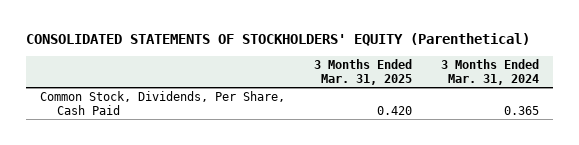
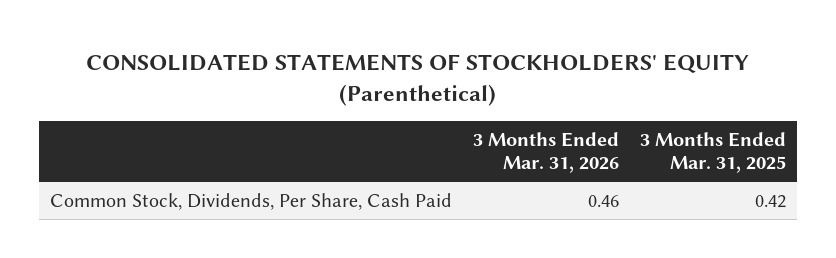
[440,59,539,86] 3 Months Ended Mar. 31, 2024 -> none
none -> [473,132,620,174] 3 Months Ended Mar. 31, 2026
[376,105,412,115] 0.420 -> [755,195,787,209] 0.42

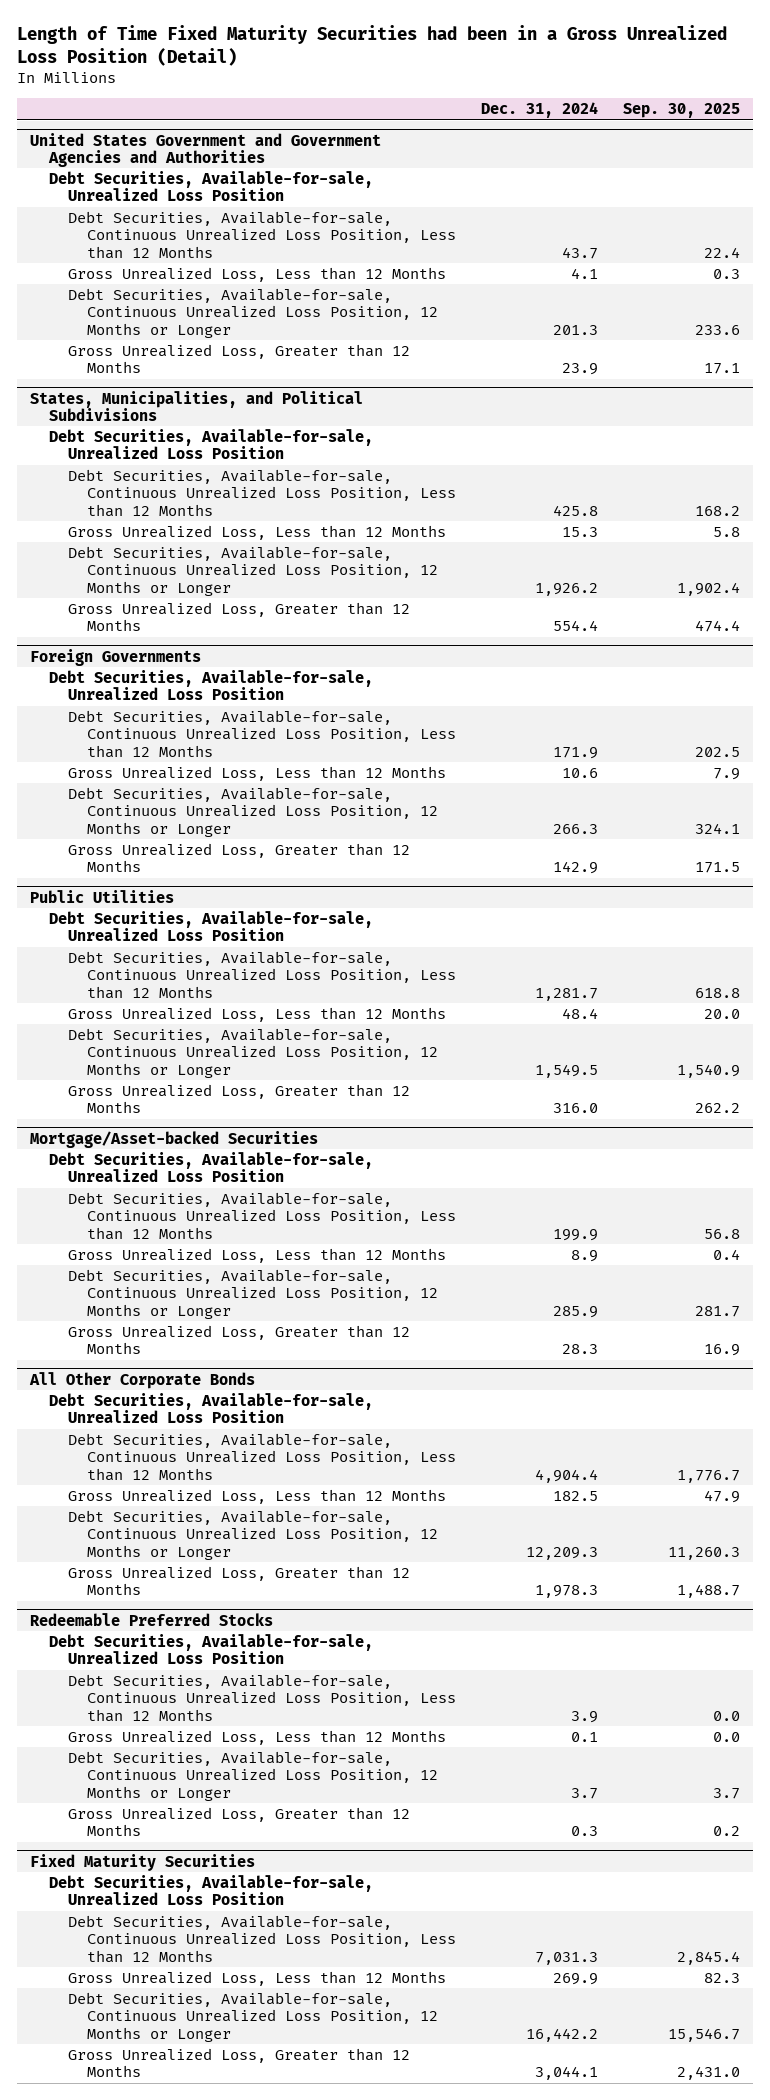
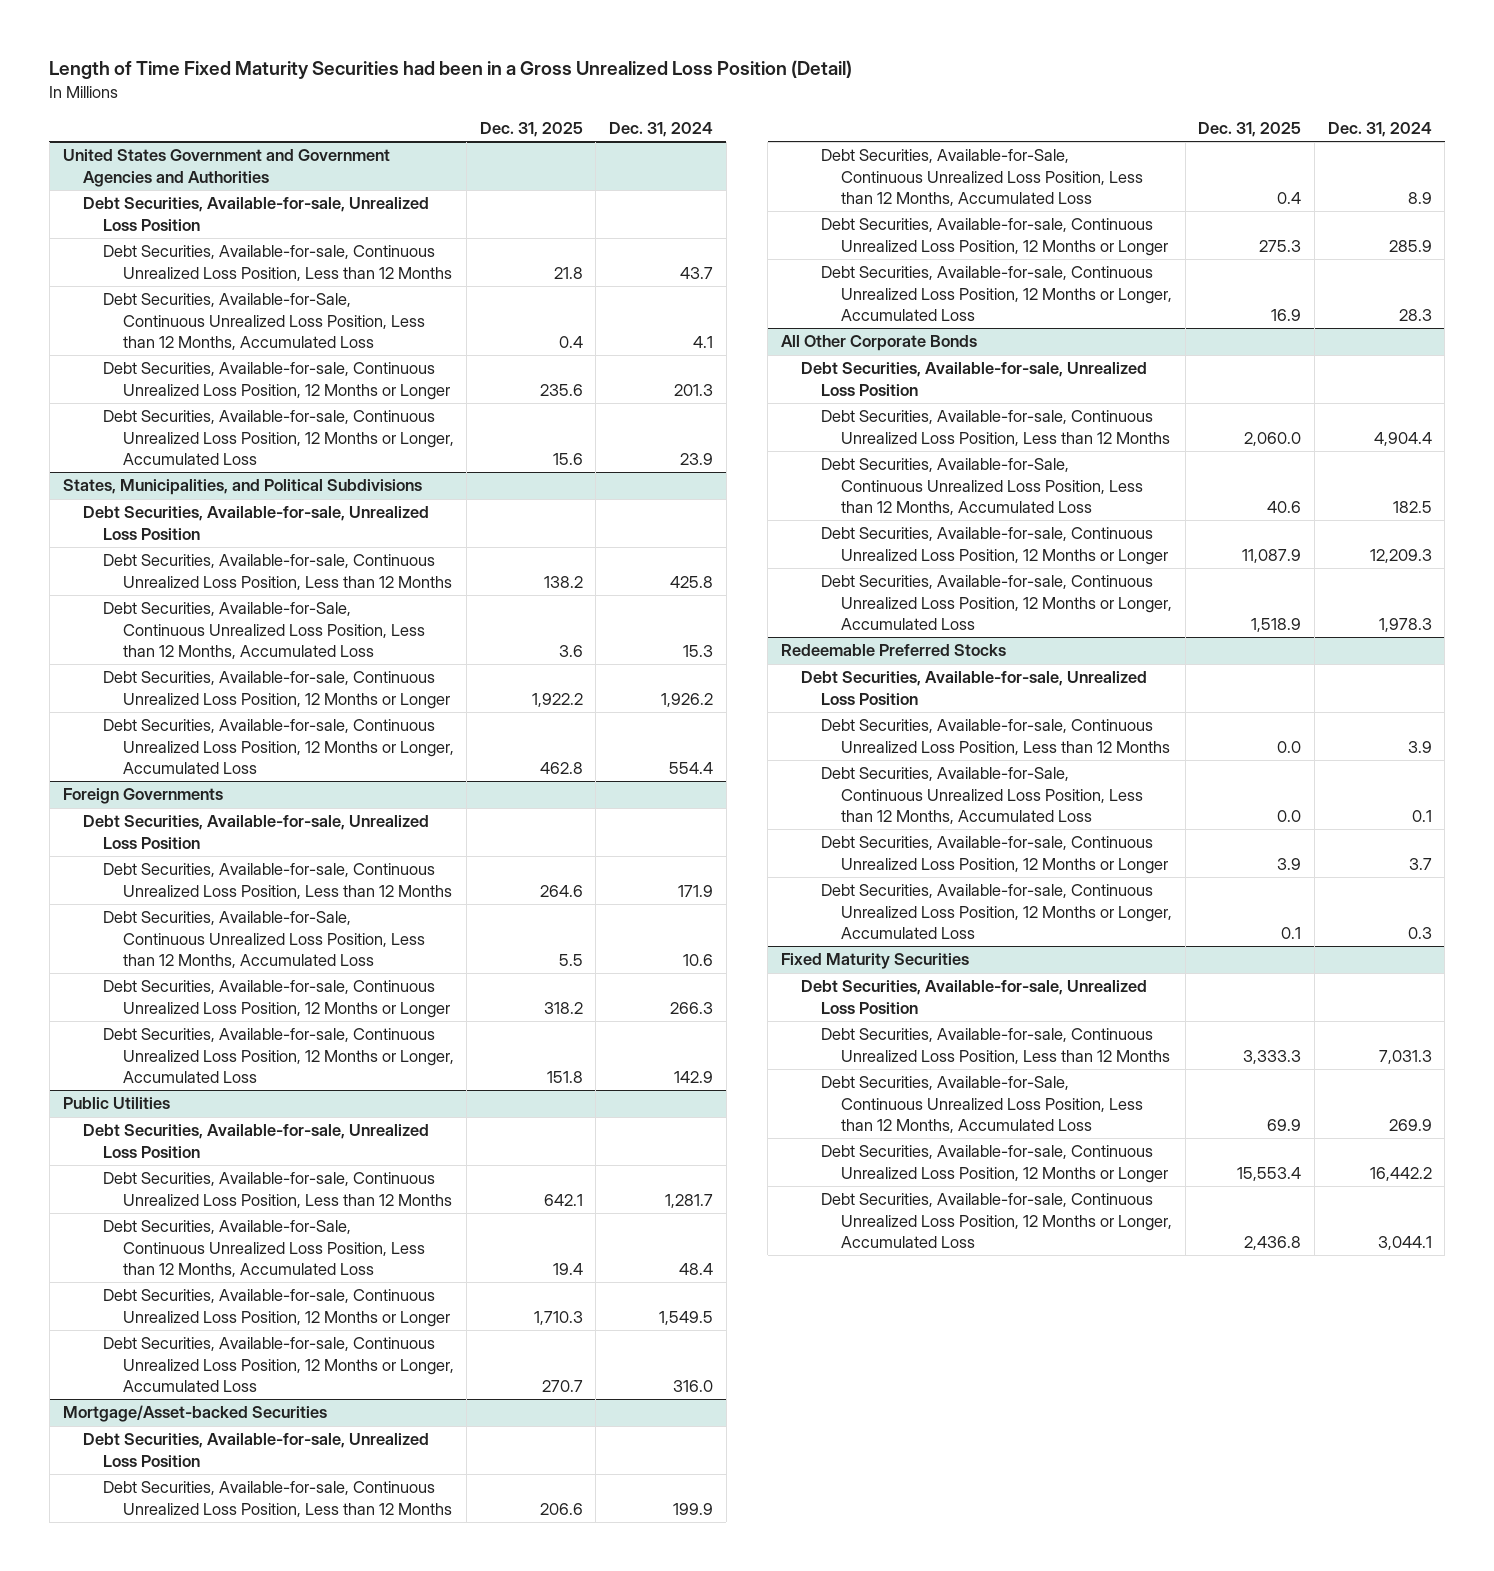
[623,103,741,119] Sep. 30, 2025 -> none
none -> [479,122,583,138] Dec. 31, 2025
[67,266,446,282] Gross Unrealized Loss, Less than 12 Months -> [102,293,425,350] Debt Securities, Available-for-Sale, Continuous Unrealized Loss Position, Less than 12 Months, Accumulated Loss
[67,343,410,374] Gross Unrealized Loss, Greater than 12 Months -> [102,410,454,465] Debt Securities, Available-for-sale, Continuous Unrealized Loss Position, 12 Months or Longer, Accumulated Loss
[67,524,446,540] Gross Unrealized Loss, Less than 12 Months -> [102,602,425,659] Debt Securities, Available-for-Sale, Continuous Unrealized Loss Position, Less than 12 Months, Accumulated Loss
[67,601,410,632] Gross Unrealized Loss, Greater than 12 Months -> [102,719,454,774] Debt Securities, Available-for-sale, Continuous Unrealized Loss Position, 12 Months or Longer, Accumulated Loss
[67,765,446,781] Gross Unrealized Loss, Less than 12 Months -> [102,911,425,968] Debt Securities, Available-for-Sale, Continuous Unrealized Loss Position, Less than 12 Months, Accumulated Loss
[67,842,410,873] Gross Unrealized Loss, Greater than 12 Months -> [102,1028,454,1083] Debt Securities, Available-for-sale, Continuous Unrealized Loss Position, 12 Months or Longer, Accumulated Loss
[67,1006,446,1022] Gross Unrealized Loss, Less than 12 Months -> [102,1220,425,1277] Debt Securities, Available-for-Sale, Continuous Unrealized Loss Position, Less than 12 Months, Accumulated Loss
[67,1083,410,1114] Gross Unrealized Loss, Greater than 12 Months -> [102,1337,454,1392] Debt Securities, Available-for-sale, Continuous Unrealized Loss Position, 12 Months or Longer, Accumulated Loss
[67,1247,446,1263] Gross Unrealized Loss, Less than 12 Months -> [821,149,1144,206] Debt Securities, Available-for-Sale, Continuous Unrealized Loss Position, Less than 12 Months, Accumulated Loss
[67,1324,410,1355] Gross Unrealized Loss, Greater than 12 Months -> [821,266,1173,321] Debt Securities, Available-for-sale, Continuous Unrealized Loss Position, 12 Months or Longer, Accumulated Loss
[67,1488,446,1504] Gross Unrealized Loss, Less than 12 Months -> [821,458,1144,515] Debt Securities, Available-for-Sale, Continuous Unrealized Loss Position, Less than 12 Months, Accumulated Loss
[67,1565,410,1596] Gross Unrealized Loss, Greater than 12 Months -> [821,575,1173,630] Debt Securities, Available-for-sale, Continuous Unrealized Loss Position, 12 Months or Longer, Accumulated Loss
[67,1729,446,1745] Gross Unrealized Loss, Less than 12 Months -> [821,767,1144,824] Debt Securities, Available-for-Sale, Continuous Unrealized Loss Position, Less than 12 Months, Accumulated Loss
[67,1806,410,1837] Gross Unrealized Loss, Greater than 12 Months -> [821,884,1173,939] Debt Securities, Available-for-sale, Continuous Unrealized Loss Position, 12 Months or Longer, Accumulated Loss
[67,1970,446,1986] Gross Unrealized Loss, Less than 12 Months -> [821,1076,1144,1133] Debt Securities, Available-for-Sale, Continuous Unrealized Loss Position, Less than 12 Months, Accumulated Loss
[67,2047,410,2078] Gross Unrealized Loss, Greater than 12 Months -> [821,1193,1173,1248] Debt Securities, Available-for-sale, Continuous Unrealized Loss Position, 12 Months or Longer, Accumulated Loss

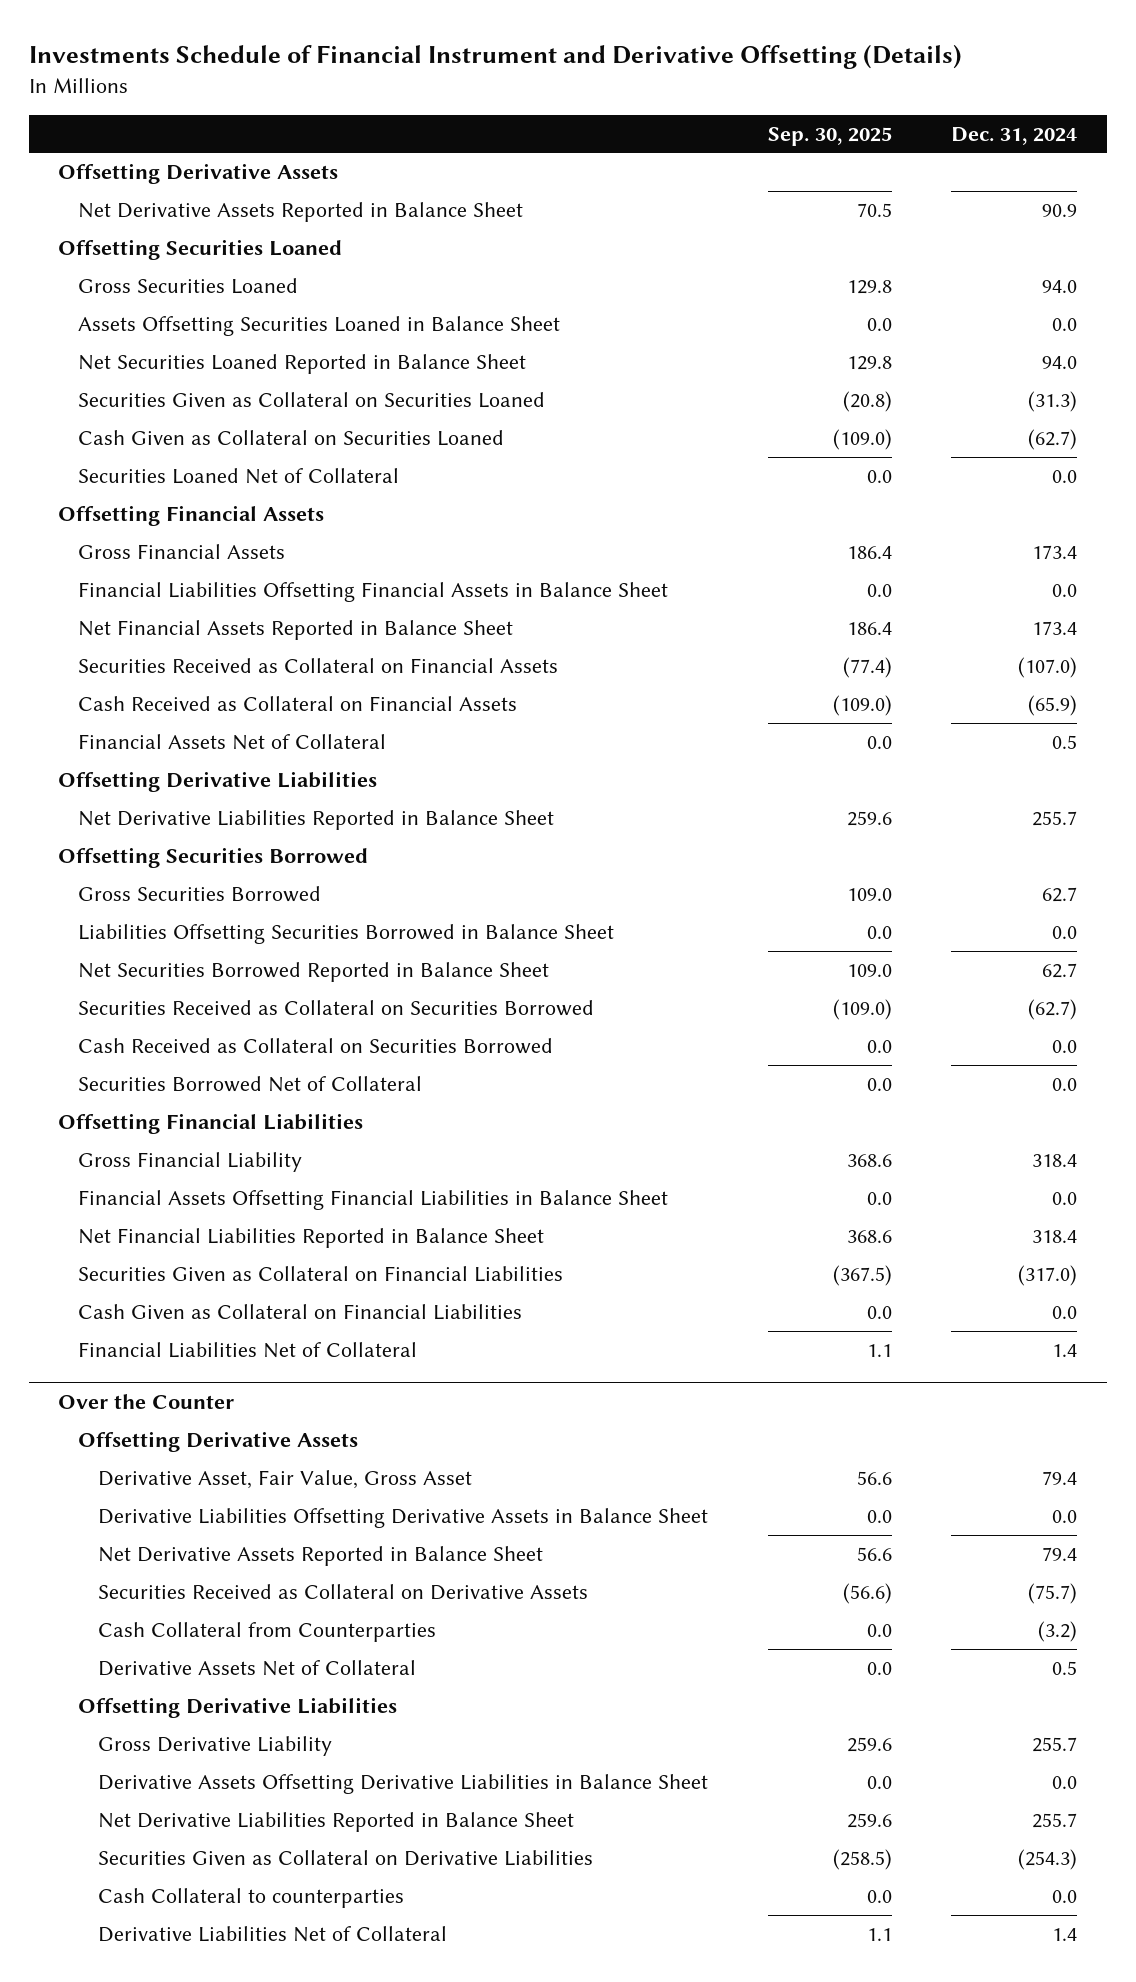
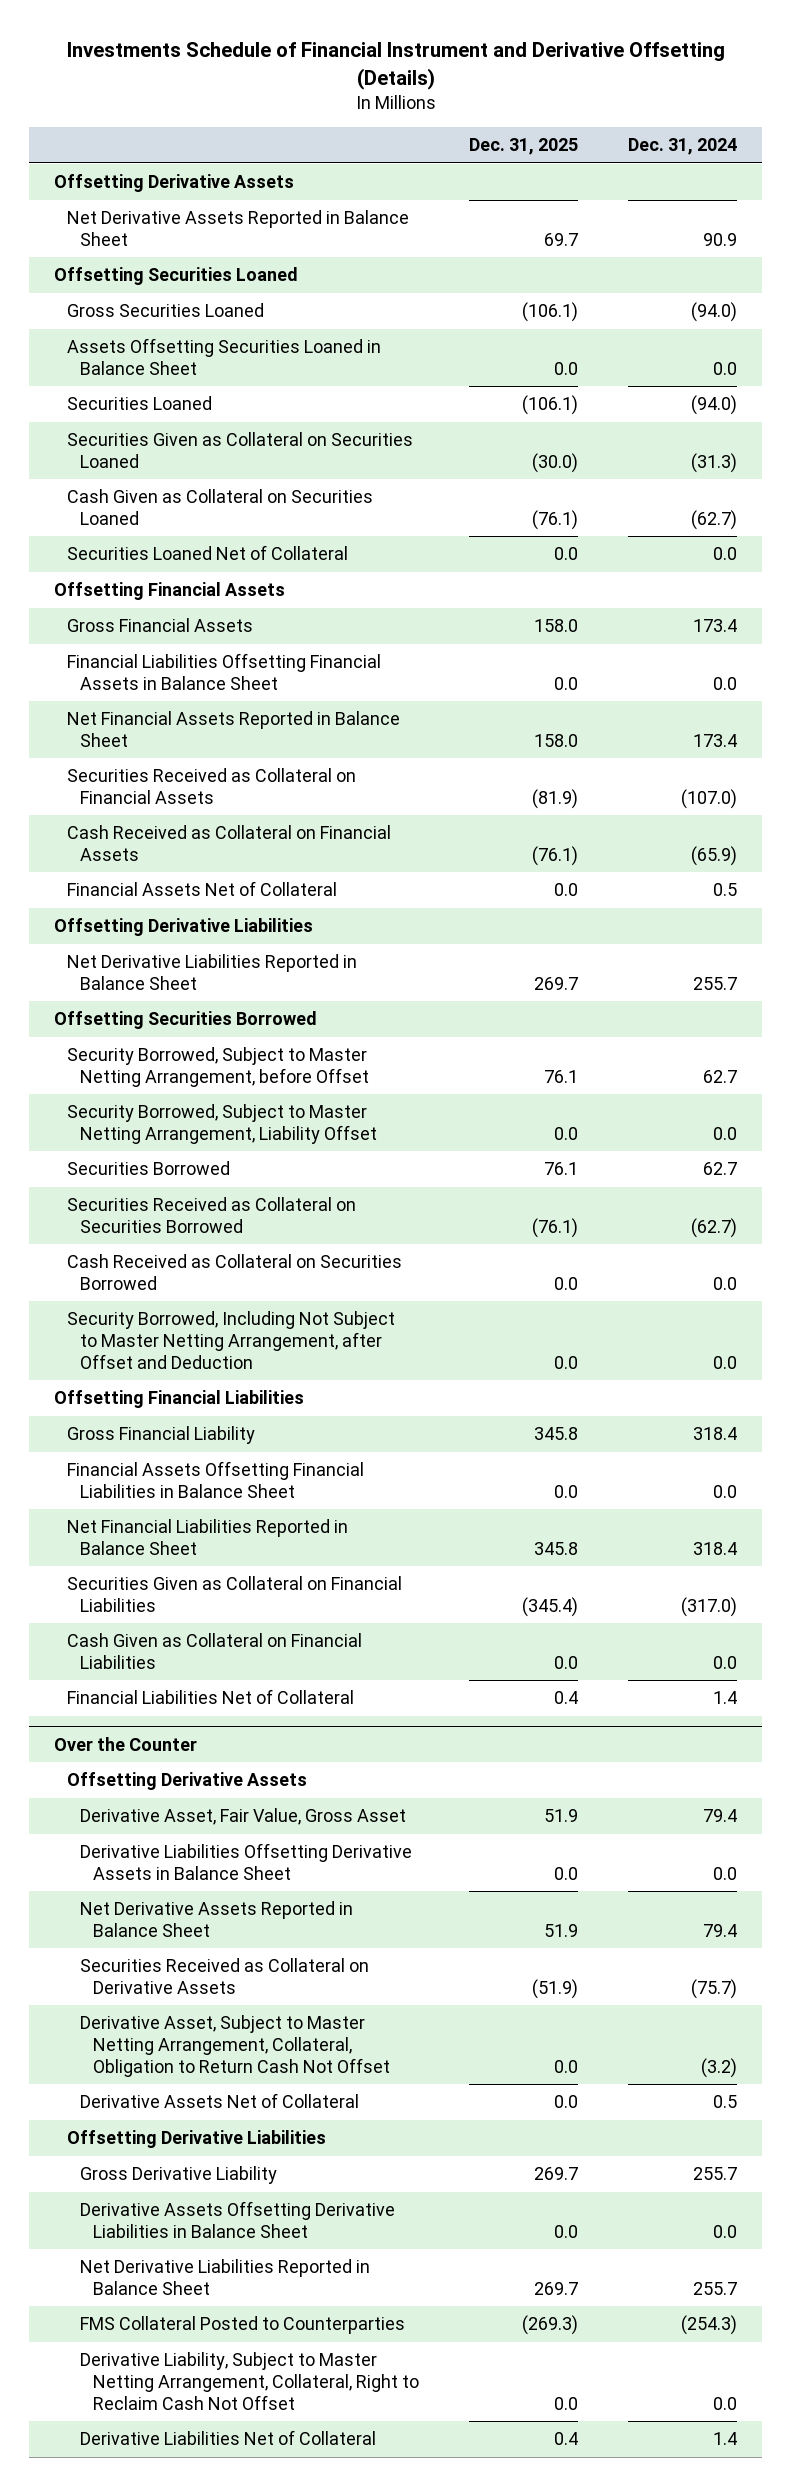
[767,126,892,146] Sep. 30, 2025 -> none
none -> [469,138,579,156] Dec. 31, 2025
[1042,279,1078,293] 94.0 -> [691,302,738,323] (94.0)
[78,353,527,374] Net Securities Loaned Reported in Balance Sheet -> [67,396,213,411] Securities Loaned
[1042,355,1078,369] 94.0 -> [691,395,738,416] (94.0)
[78,885,322,902] Gross Securities Borrowed -> [67,1047,370,1087] Security Borrowed, Subject to Master Netting Arrangement, before Offset
[78,923,615,944] Liabilities Offsetting Securities Borrowed in Balance Sheet -> [67,1104,378,1144] Security Borrowed, Subject to Master Netting Arrangement, Liability Offset
[78,961,550,982] Net Securities Borrowed Reported in Balance Sheet -> [67,1161,231,1176] Securities Borrowed
[78,1075,423,1092] Securities Borrowed Net of Collateral -> [67,1311,396,1369] Security Borrowed, Including Not Subject to Master Netting Arrangement, after Offset and Deduction
[98,1621,437,1642] Cash Collateral from Counterparties -> [80,2015,391,2077] Derivative Asset, Subject to Master Netting Arrangement, Collateral, Obligation to Return Cash Not Offset
[98,1849,594,1866] Securities Given as Collateral on Derivative Liabilities -> [80,2316,406,2335] FMS Collateral Posted to Counterparties
[98,1887,405,1908] Cash Collateral to counterparties -> [80,2352,420,2410] Derivative Liability, Subject to Master Netting Arrangement, Collateral, Right to Reclaim Cash Not Offset

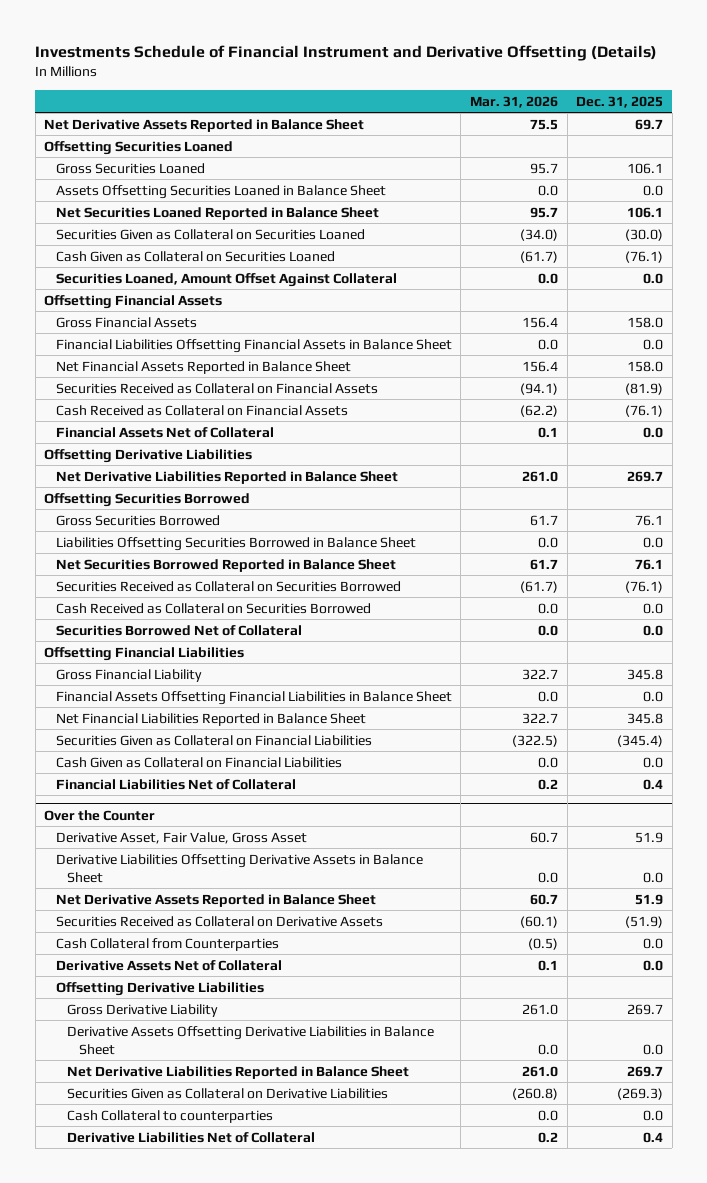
[628,138,738,156] Dec. 31, 2024 -> none
none -> [469,95,558,108] Mar. 31, 2026
[54,174,295,193] Offsetting Derivative Assets -> none
[522,302,579,323] (106.1) -> [627,162,664,174] 106.1
[67,396,213,411] Securities Loaned -> [55,206,379,220] Net Securities Loaned Reported in Balance Sheet
[522,395,579,416] (106.1) -> [627,206,664,218] 106.1
[67,545,349,561] Securities Loaned Net of Collateral -> [55,272,397,287] Securities Loaned, Amount Offset Against Collateral
[67,1047,370,1087] Security Borrowed, Subject to Master Netting Arrangement, before Offset -> [55,514,220,526] Gross Securities Borrowed
[67,1104,378,1144] Security Borrowed, Subject to Master Netting Arrangement, Liability Offset -> [55,536,416,551] Liabilities Offsetting Securities Borrowed in Balance Sheet
[67,1161,231,1176] Securities Borrowed -> [55,558,396,572] Net Securities Borrowed Reported in Balance Sheet
[67,1311,396,1369] Security Borrowed, Including Not Subject to Master Netting Arrangement, after Offset and Deduction -> [55,624,302,636] Securities Borrowed Net of Collateral
[67,1772,308,1791] Offsetting Derivative Assets -> none
[80,2015,391,2077] Derivative Asset, Subject to Master Netting Arrangement, Collateral, Obligation to Return Cash Not Offset -> [55,937,279,951] Cash Collateral from Counterparties
[80,2316,406,2335] FMS Collateral Posted to Counterparties -> [67,1087,389,1099] Securities Given as Collateral on Derivative Liabilities
[80,2352,420,2410] Derivative Liability, Subject to Master Netting Arrangement, Collateral, Right to Reclaim Cash Not Offset -> [67,1109,274,1123] Cash Collateral to counterparties

